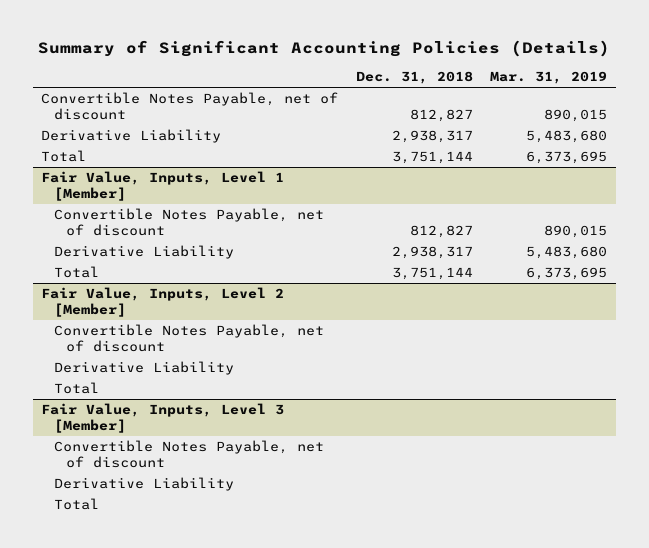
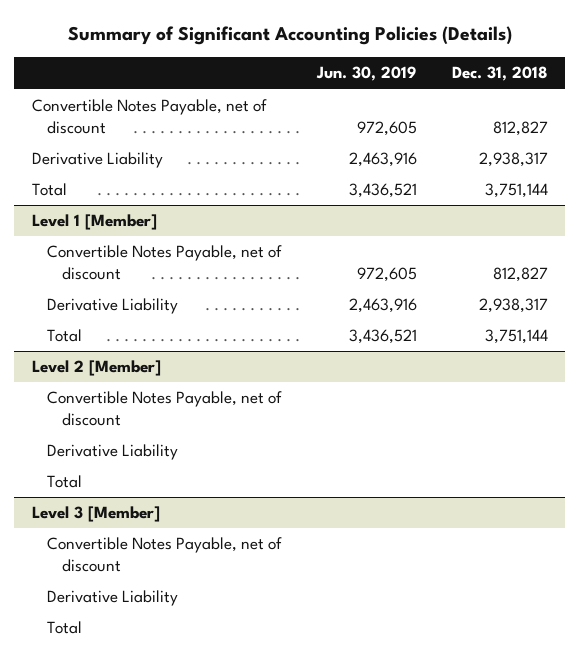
[490,71,608,85] Mar. 31, 2019 -> none
none -> [316,66,418,82] Jun. 30, 2019
[41,171,285,202] Fair Value, Inputs, Level 1 [Member] -> [31,214,157,231] Level 1 [Member]
[41,287,285,318] Fair Value, Inputs, Level 2 [Member] -> [31,360,161,377] Level 2 [Member]
[41,403,285,434] Fair Value, Inputs, Level 3 [Member] -> [31,506,160,523] Level 3 [Member]

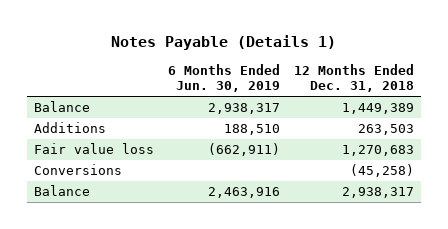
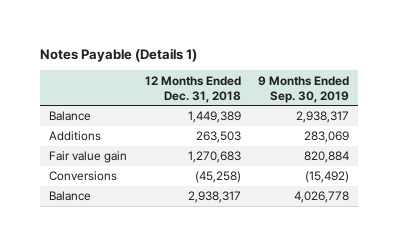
[168,64,281,93] 6 Months Ended Jun. 30, 2019 -> none
none -> [258,75,350,103] 9 Months Ended Sep. 30, 2019
[34,143,155,155] Fair value loss -> [49,151,128,164] Fair value gain

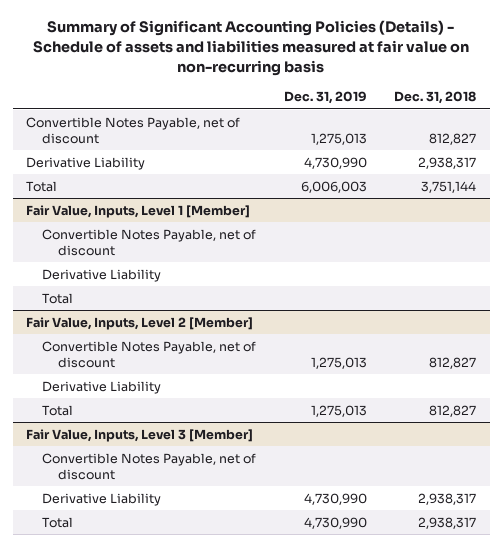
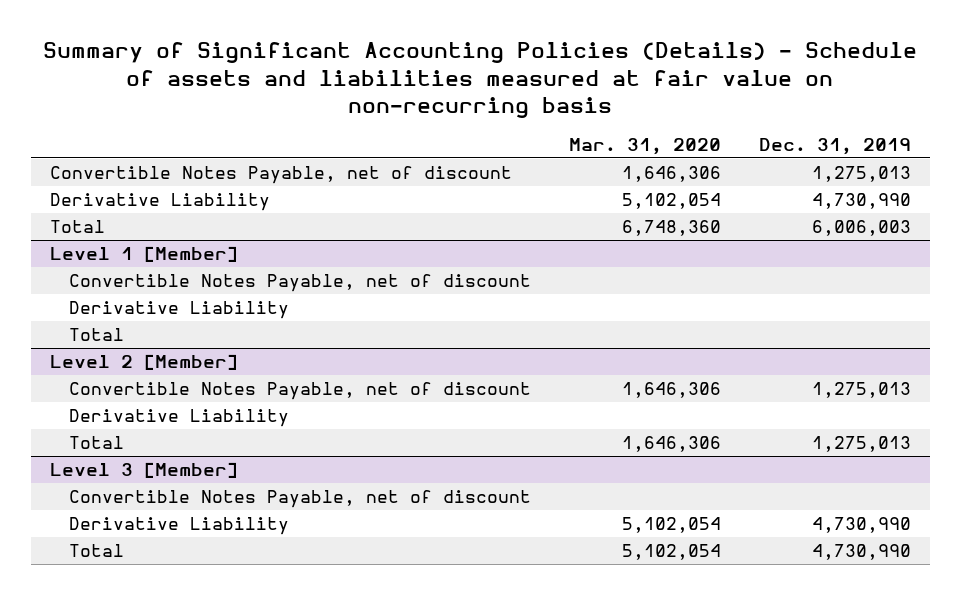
[394,91,477,105] Dec. 31, 2018 -> none
none -> [568,137,721,155] Mar. 31, 2020
[26,204,251,218] Fair Value, Inputs, Level 1 [Member] -> [49,246,238,263] Level 1 [Member]
[26,316,254,330] Fair Value, Inputs, Level 2 [Member] -> [49,354,238,371] Level 2 [Member]
[26,428,254,442] Fair Value, Inputs, Level 3 [Member] -> [49,462,238,479] Level 3 [Member]

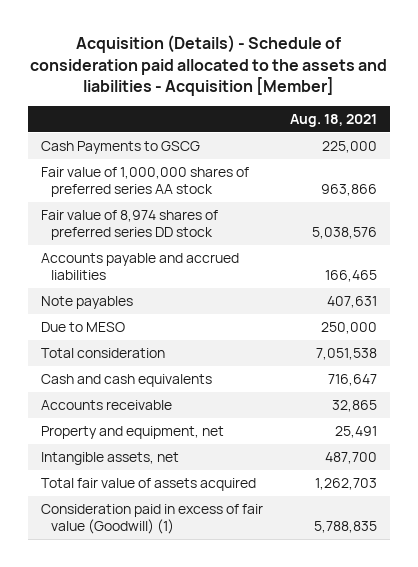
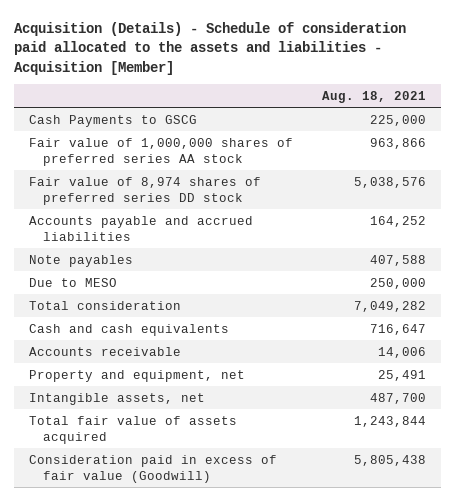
[324,269,377,282] 166,465 -> [370,215,427,227] 164,252
[326,295,377,308] 407,631 -> [370,254,427,266] 407,588
[315,347,377,360] 7,051,538 -> [354,300,427,312] 7,049,282
[331,399,377,412] 32,865 -> [378,346,427,358] 14,006
[314,477,377,490] 1,262,703 -> [354,415,427,427] 1,243,844
[41,503,264,534] Consideration paid in excess of fair value (Goodwill) (1) -> [28,454,277,483] Consideration paid in excess of fair value (Goodwill)
[313,520,377,533] 5,788,835 -> [354,454,427,466] 5,805,438

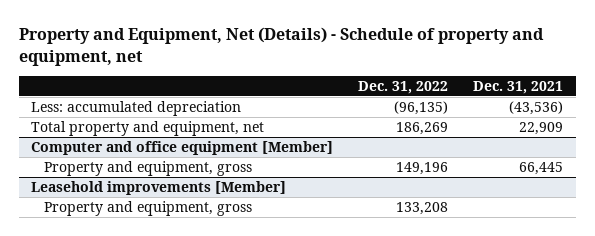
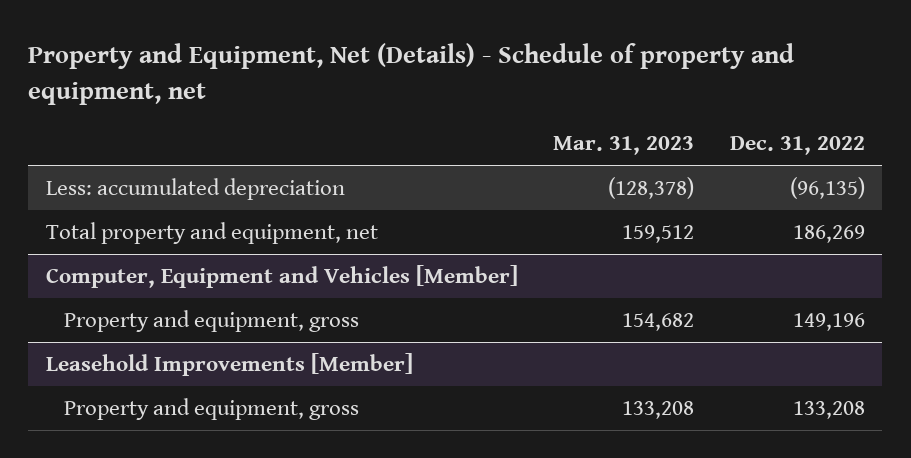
[473,80,564,94] Dec. 31, 2021 -> none
none -> [553,136,695,156] Mar. 31, 2023
[31,140,334,155] Computer and office equipment [Member] -> [45,265,518,289] Computer, Equipment and Vehicles [Member]
[31,180,287,195] Leasehold improvements [Member] -> [45,353,413,377] Leasehold Improvements [Member]

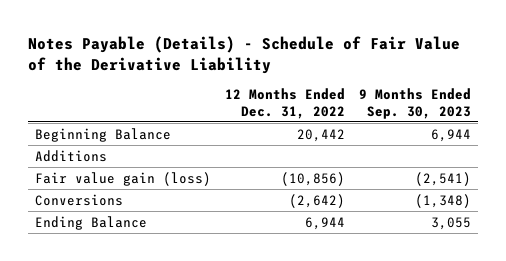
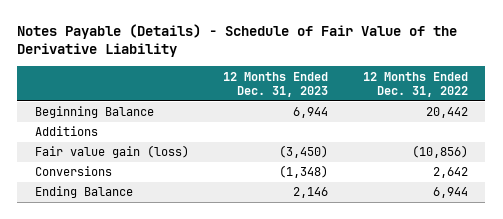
[359,88,472,119] 9 Months Ended Sep. 30, 2023 -> none
none -> [223,71,329,98] 12 Months Ended Dec. 31, 2023
[289,193,346,208] (2,642) -> [432,167,468,179] 2,642

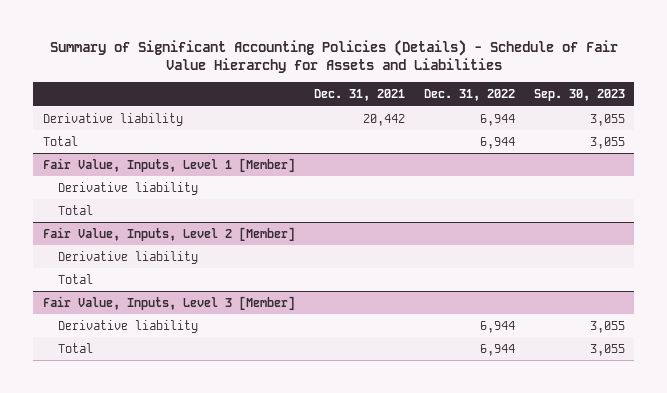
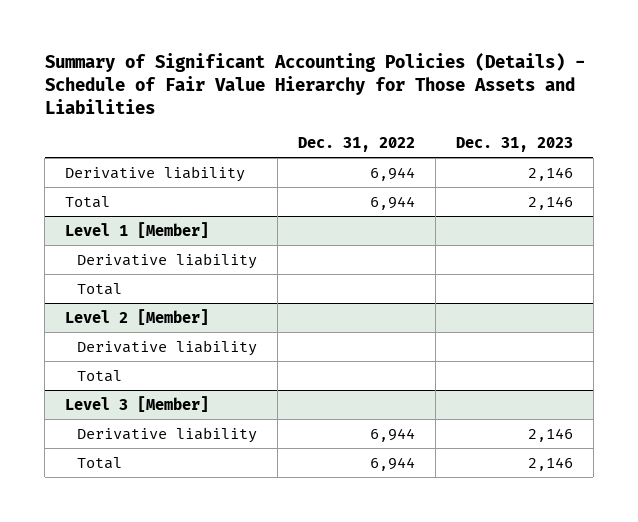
[49,39,618,74] Summary of Significant Accounting Policies (Details) - Schedule of Fair Value Hierarchy for Assets and Liabilities -> [44,52,585,114] Summary of Significant Accounting Policies (Details) - Schedule of Fair Value Hierarchy for Those Assets and Liabilities
[313,89,405,102] Dec. 31, 2021 -> none
[533,89,625,102] Sep. 30, 2023 -> none
none -> [455,137,573,153] Dec. 31, 2023
[42,157,295,172] Fair Value, Inputs, Level 1 [Member] -> [65,221,210,238] Level 1 [Member]
[42,226,295,241] Fair Value, Inputs, Level 2 [Member] -> [65,308,210,325] Level 2 [Member]
[42,295,295,310] Fair Value, Inputs, Level 3 [Member] -> [65,395,210,412] Level 3 [Member]

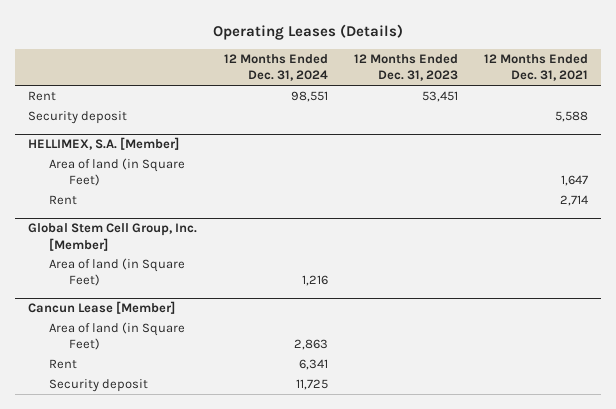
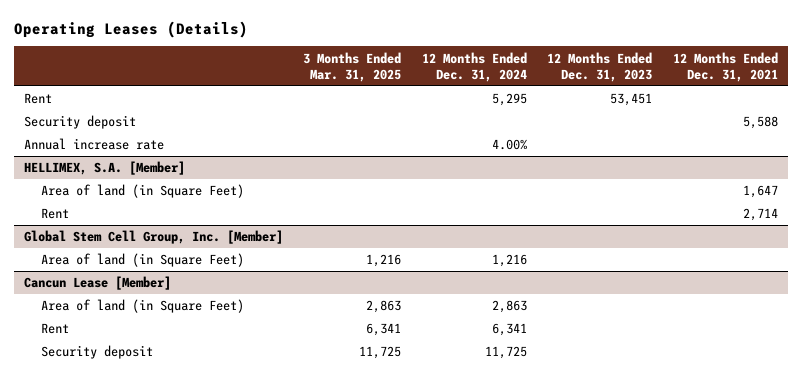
none -> [303,51,402,82] 3 Months Ended Mar. 31, 2025
[290,90,328,102] 98,551 -> [491,93,527,107] 5,295
none -> [23,138,164,151] Annual increase rate

